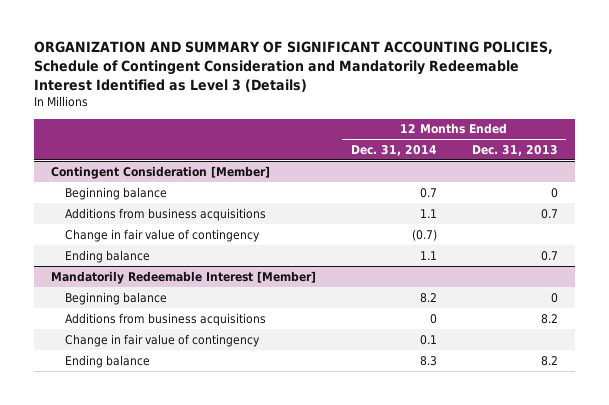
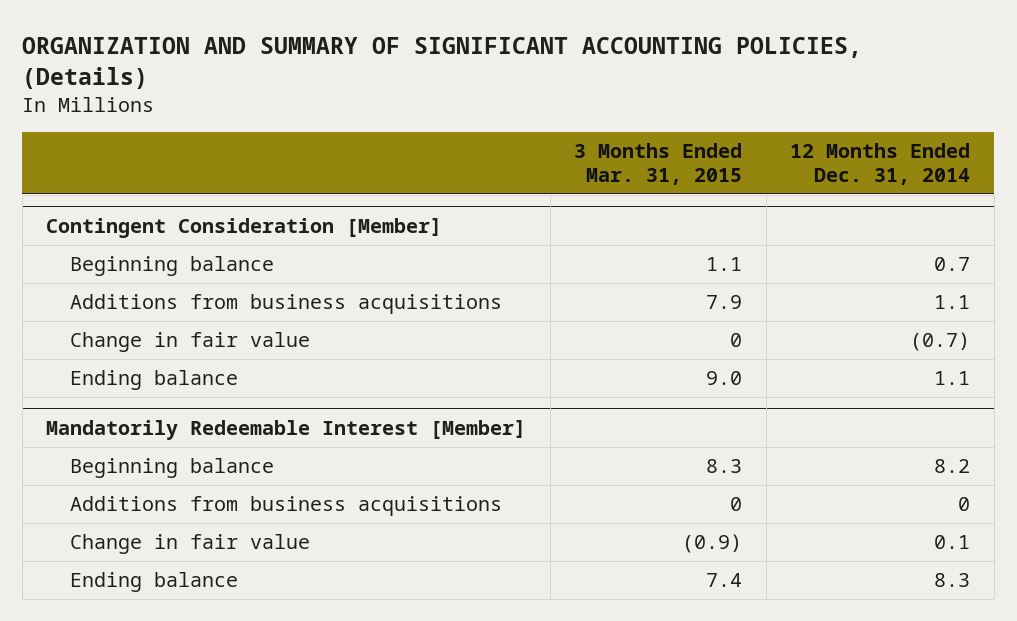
[33,41,553,93] ORGANIZATION AND SUMMARY OF SIGNIFICANT ACCOUNTING POLICIES, Schedule of Contingent Consideration and Mandatorily Redeemable Interest Identified as Level 3 (Details) -> [22,36,863,89] ORGANIZATION AND SUMMARY OF SIGNIFICANT ACCOUNTING POLICIES, (Details)
[471,144,558,156] Dec. 31, 2013 -> none
none -> [574,143,743,186] 3 Months Ended Mar. 31, 2015
[65,228,261,242] Change in fair value of contingency -> [70,332,311,353] Change in fair value
[65,333,261,347] Change in fair value of contingency -> [70,534,311,555] Change in fair value

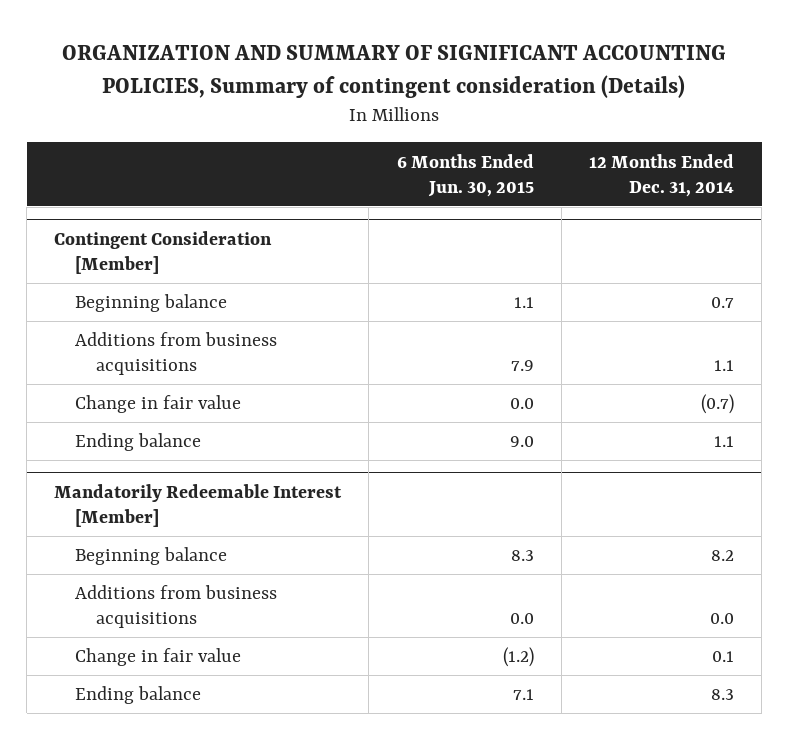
[22,36,863,89] ORGANIZATION AND SUMMARY OF SIGNIFICANT ACCOUNTING POLICIES, (Details) -> [62,44,727,98] ORGANIZATION AND SUMMARY OF SIGNIFICANT ACCOUNTING POLICIES, Summary of contingent consideration (Details)
[574,143,743,186] 3 Months Ended Mar. 31, 2015 -> none
none -> [396,153,534,197] 6 Months Ended Jun. 30, 2015
[958,497,971,512] 0 -> [710,613,735,625] 0.0

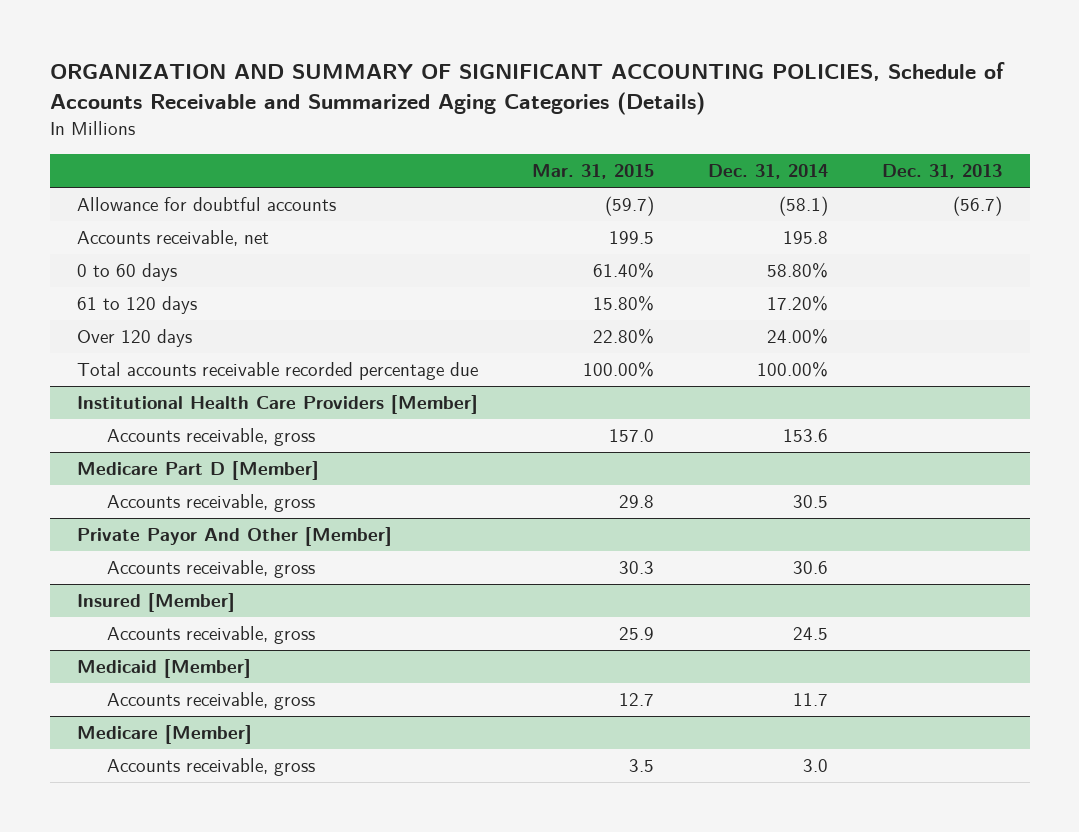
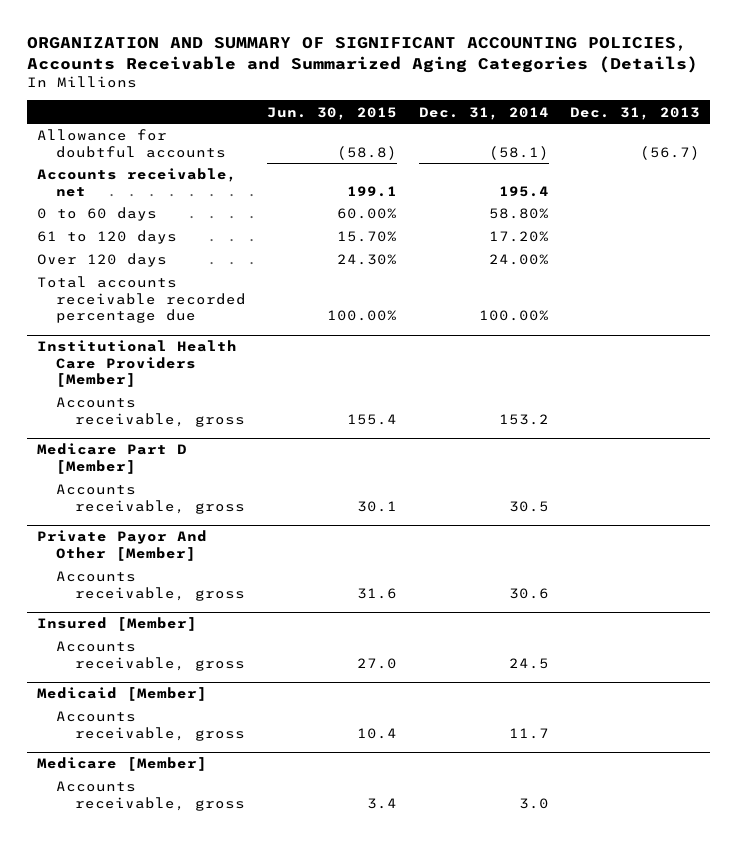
[49,62,1005,116] ORGANIZATION AND SUMMARY OF SIGNIFICANT ACCOUNTING POLICIES, Schedule of Accounts Receivable and Summarized Aging Categories (Details) -> [26,36,698,73] ORGANIZATION AND SUMMARY OF SIGNIFICANT ACCOUNTING POLICIES, Accounts Receivable and Summarized Aging Categories (Details)
[532,164,655,180] Mar. 31, 2015 -> none
none -> [267,106,398,120] Jun. 30, 2015
[783,231,829,245] 195.8 -> [498,185,549,197] 195.4
[783,429,829,443] 153.6 -> [498,413,549,425] 153.2

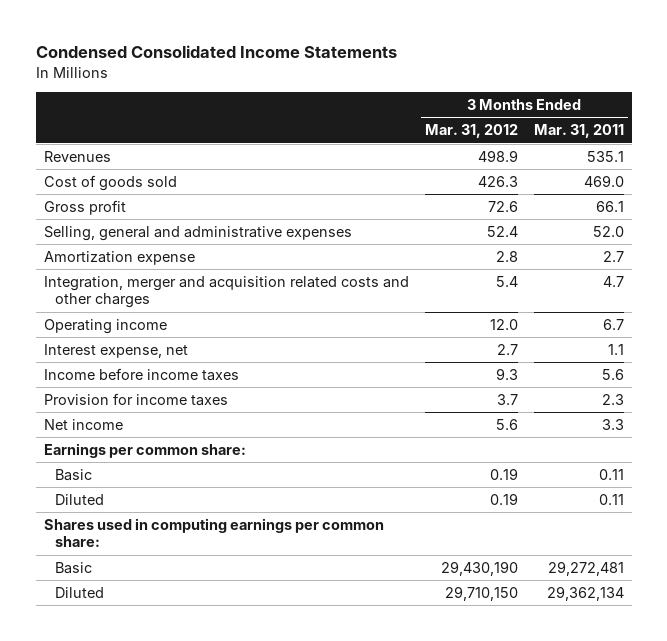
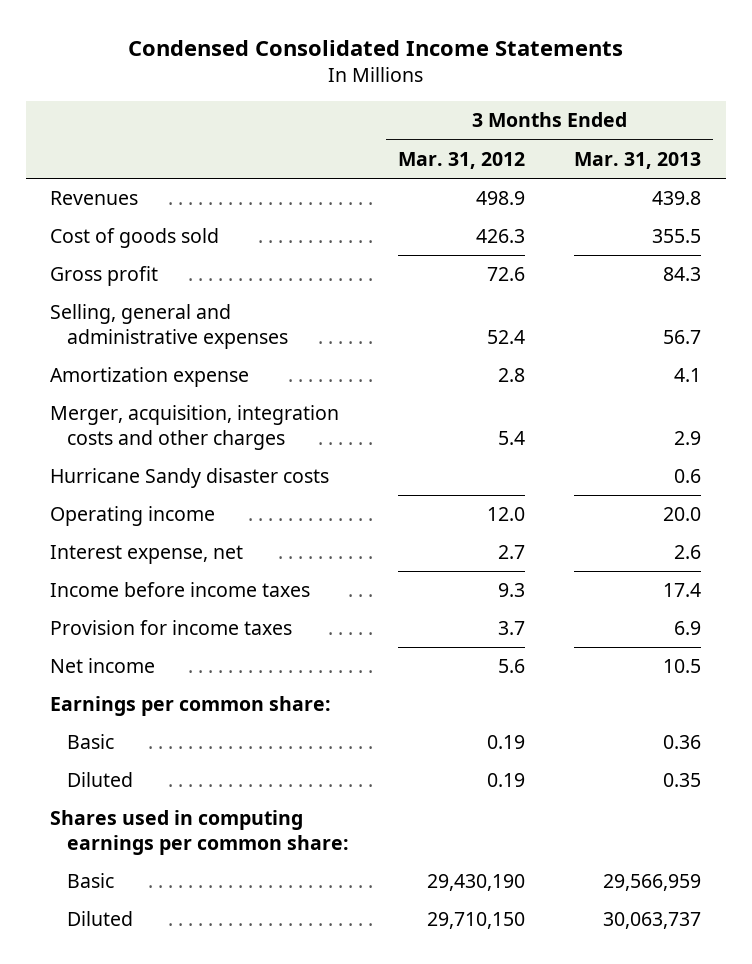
[533,124,624,139] Mar. 31, 2011 -> none
none -> [574,151,702,169] Mar. 31, 2013
[43,275,409,309] Integration, merger and acquisition related costs and other charges -> [50,405,340,450] Merger, acquisition, integration costs and other charges
none -> [50,468,330,489] Hurricane Sandy disaster costs

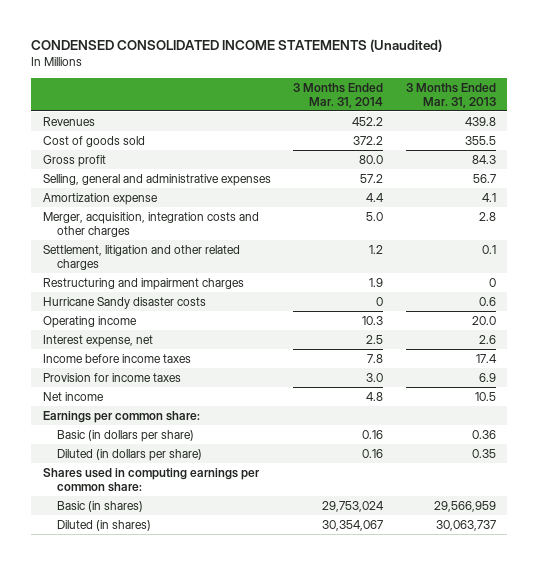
[127,39,623,56] Condensed Consolidated Income Statements -> [31,38,443,52] CONDENSED CONSOLIDATED INCOME STATEMENTS (Unaudited)
[398,151,526,169] Mar. 31, 2012 -> none
none -> [293,82,384,108] 3 Months Ended Mar. 31, 2014
[674,430,702,445] 2.9 -> [479,211,497,221] 2.8
none -> [42,244,240,271] Settlement, litigation and other related charges
none -> [42,277,244,290] Restructuring and impairment charges
[66,734,114,750] Basic -> [57,429,195,442] Basic (in dollars per share)
[66,772,133,788] Diluted -> [57,448,203,461] Diluted (in dollars per share)
[66,873,114,889] Basic -> [57,500,144,512] Basic (in shares)
[66,911,133,927] Diluted -> [57,519,152,531] Diluted (in shares)

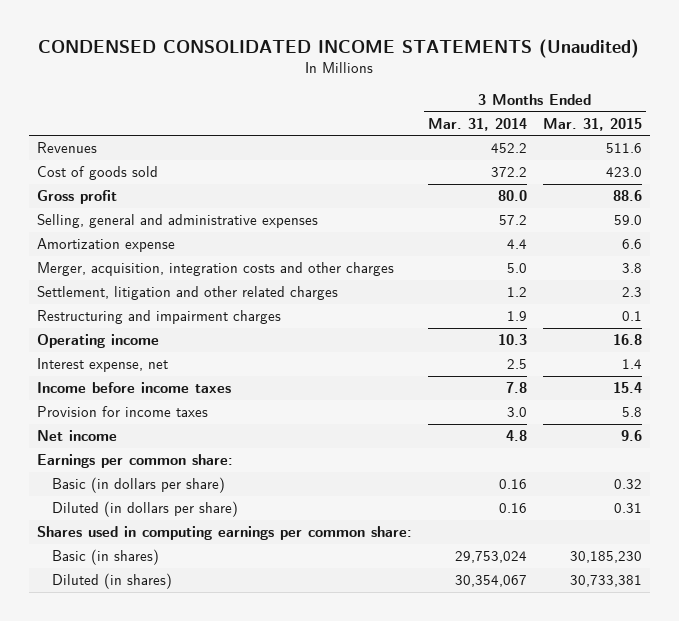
[406,82,497,108] 3 Months Ended Mar. 31, 2013 -> none
none -> [542,117,642,131] Mar. 31, 2015
[42,296,206,309] Hurricane Sandy disaster costs -> none

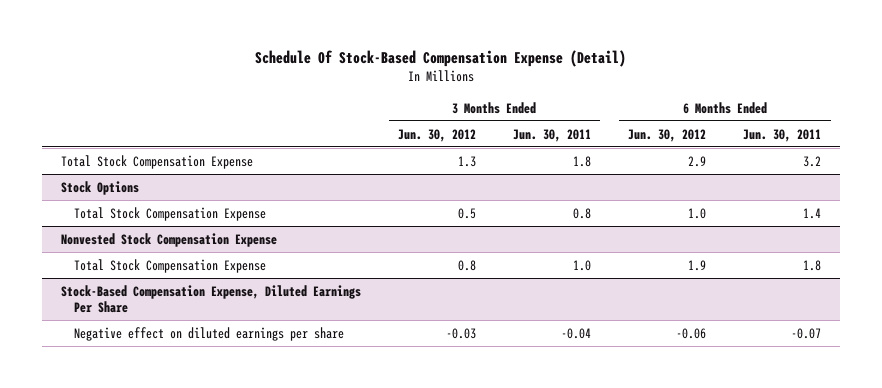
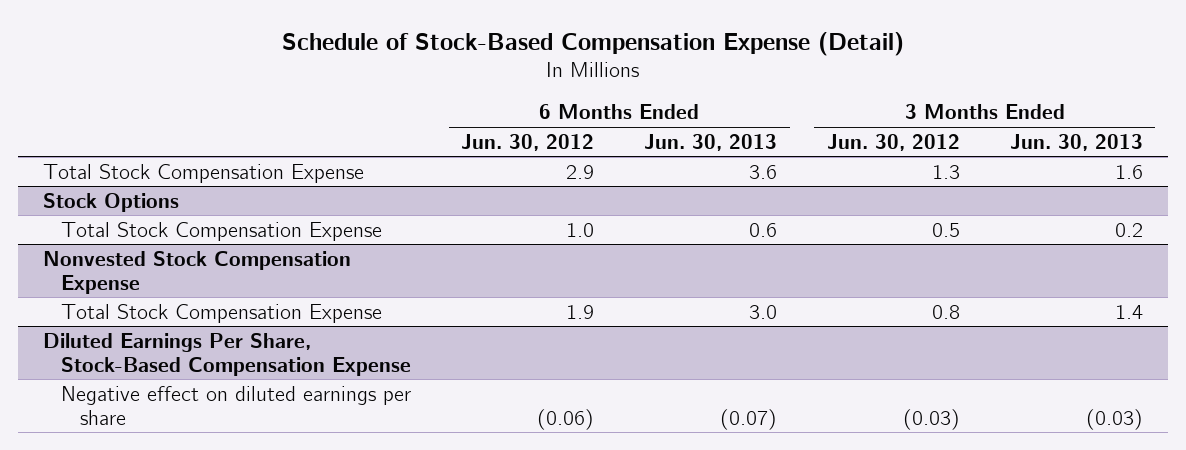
[255,50,627,68] Schedule Of Stock-Based Compensation Expense (Detail) -> [281,31,904,56] Schedule of Stock-Based Compensation Expense (Detail)
[513,128,592,142] Jun. 30, 2011 -> none
[743,128,822,142] Jun. 30, 2011 -> none
none -> [644,133,778,151] Jun. 30, 2013
none -> [1009,133,1143,151] Jun. 30, 2013
[60,284,361,313] Stock-Based Compensation Expense, Diluted Earnings Per Share -> [42,332,412,376] Diluted Earnings Per Share, Stock-Based Compensation Expense
[445,327,476,339] -0.03 -> [902,408,960,430] (0.03)
[676,327,707,339] -0.06 -> [537,408,595,430] (0.06)

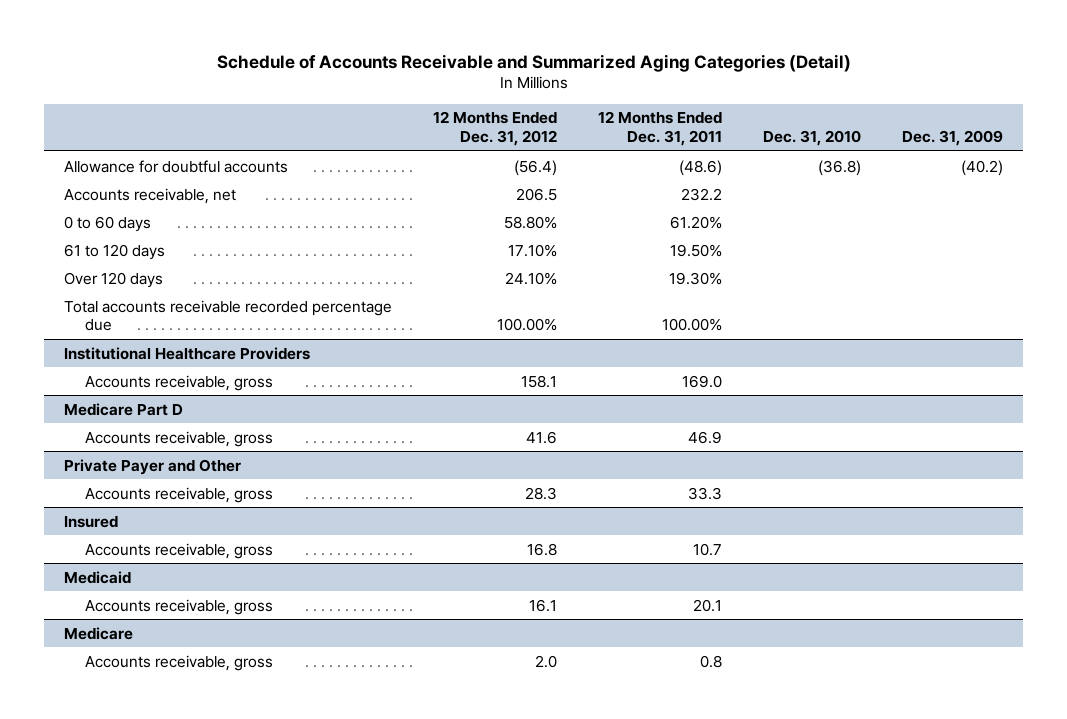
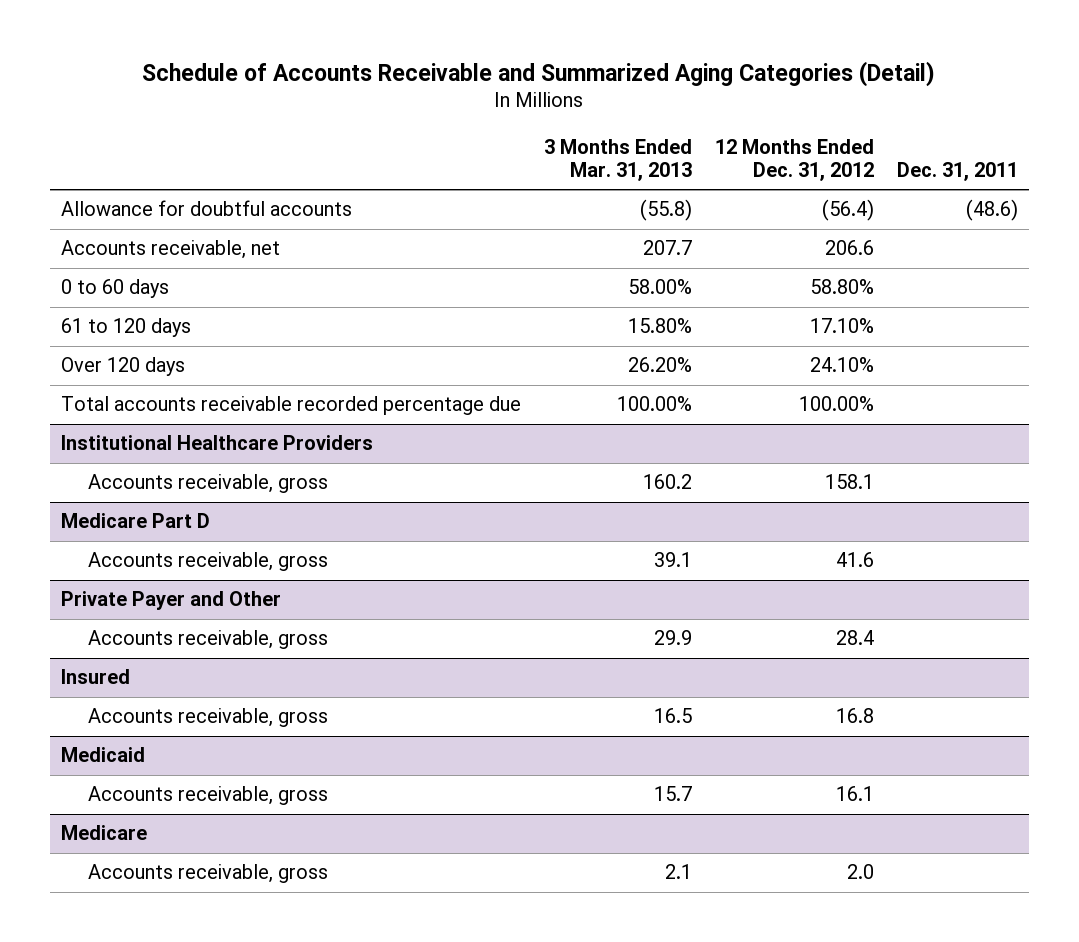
[598,111,723,146] 12 Months Ended Dec. 31, 2011 -> none
[763,129,862,146] Dec. 31, 2010 -> none
[901,129,1003,146] Dec. 31, 2009 -> none
none -> [544,138,693,182] 3 Months Ended Mar. 31, 2013
none -> [896,162,1018,182] Dec. 31, 2011
[516,187,558,201] 206.5 -> [824,240,874,256] 206.6
[525,486,558,500] 28.3 -> [835,630,874,646] 28.4

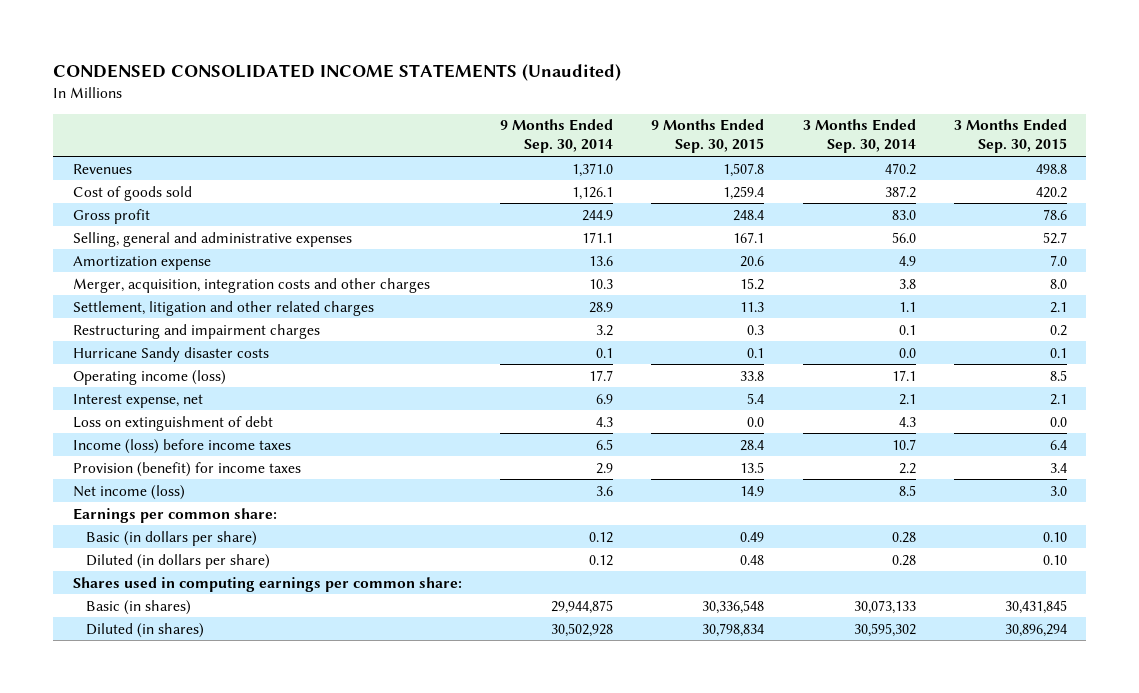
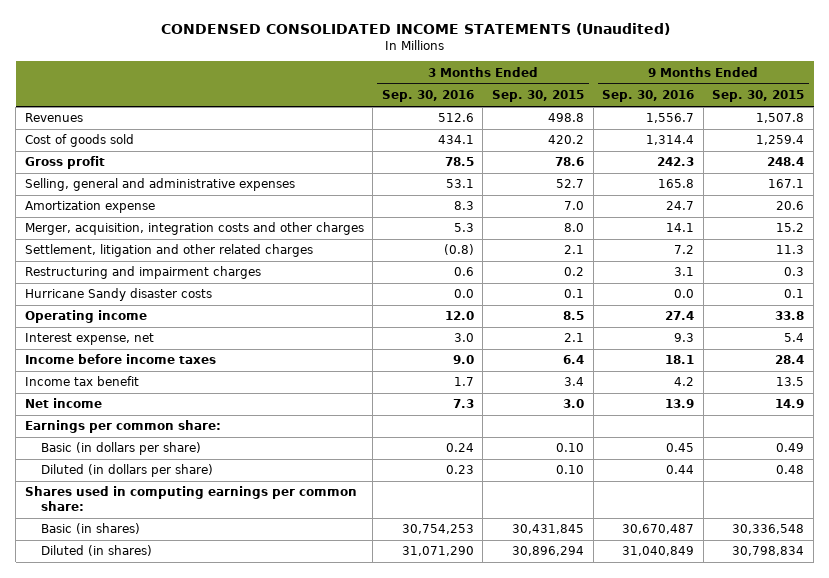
[499,119,613,154] 9 Months Ended Sep. 30, 2014 -> none
[802,119,916,154] 3 Months Ended Sep. 30, 2014 -> none
none -> [381,90,474,103] Sep. 30, 2016
none -> [602,90,695,103] Sep. 30, 2016
[72,369,226,385] Operating income (loss) -> [24,310,147,324] Operating income
[72,415,273,431] Loss on extinguishment of debt -> none
[72,438,291,454] Income (loss) before income taxes -> [24,354,216,365] Income before income taxes
[72,461,301,477] Provision (benefit) for income taxes -> [24,376,139,387] Income tax benefit
[72,484,185,500] Net income (loss) -> [24,398,102,409] Net income

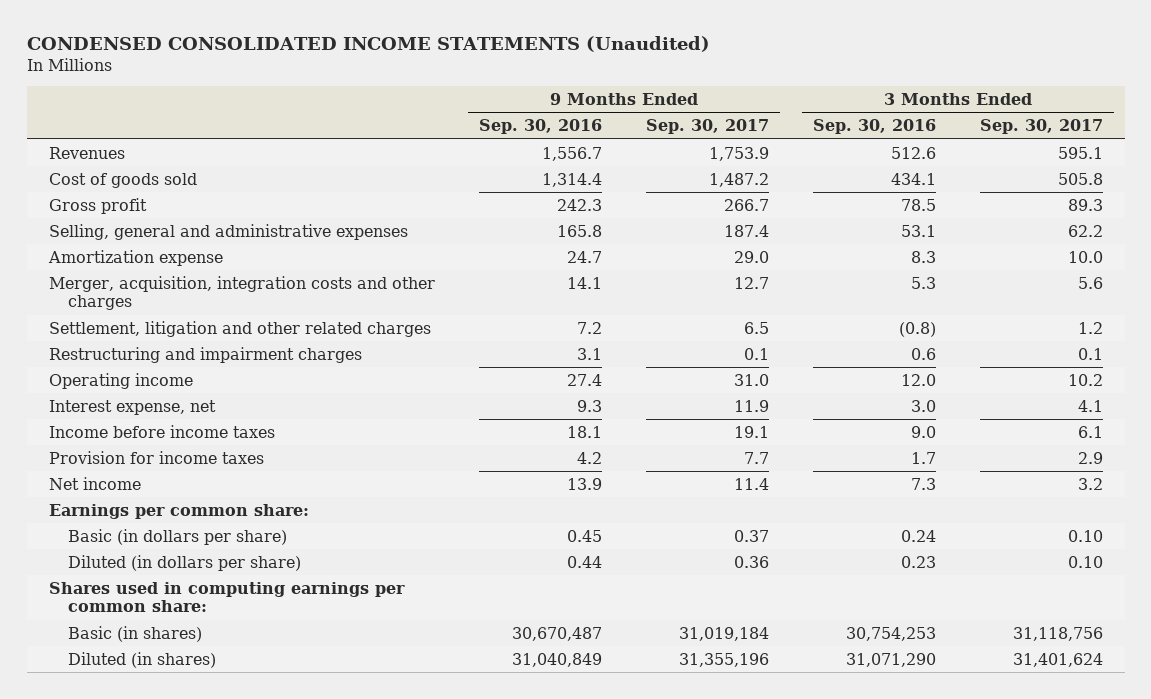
[492,90,585,103] Sep. 30, 2015 -> none
[712,90,805,103] Sep. 30, 2015 -> none
none -> [645,119,769,135] Sep. 30, 2017
none -> [979,119,1103,135] Sep. 30, 2017
[24,288,212,302] Hurricane Sandy disaster costs -> none
[24,376,139,387] Income tax benefit -> [48,450,264,464] Provision for income taxes

